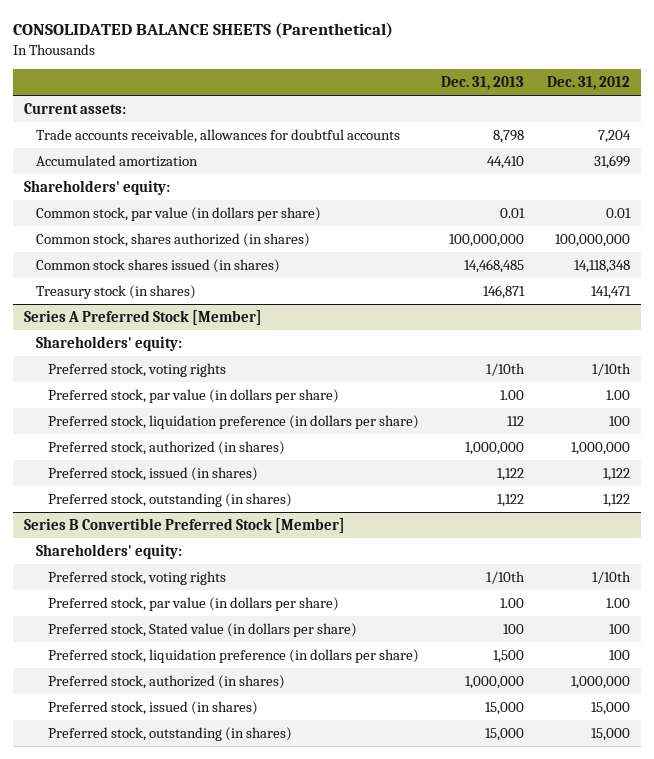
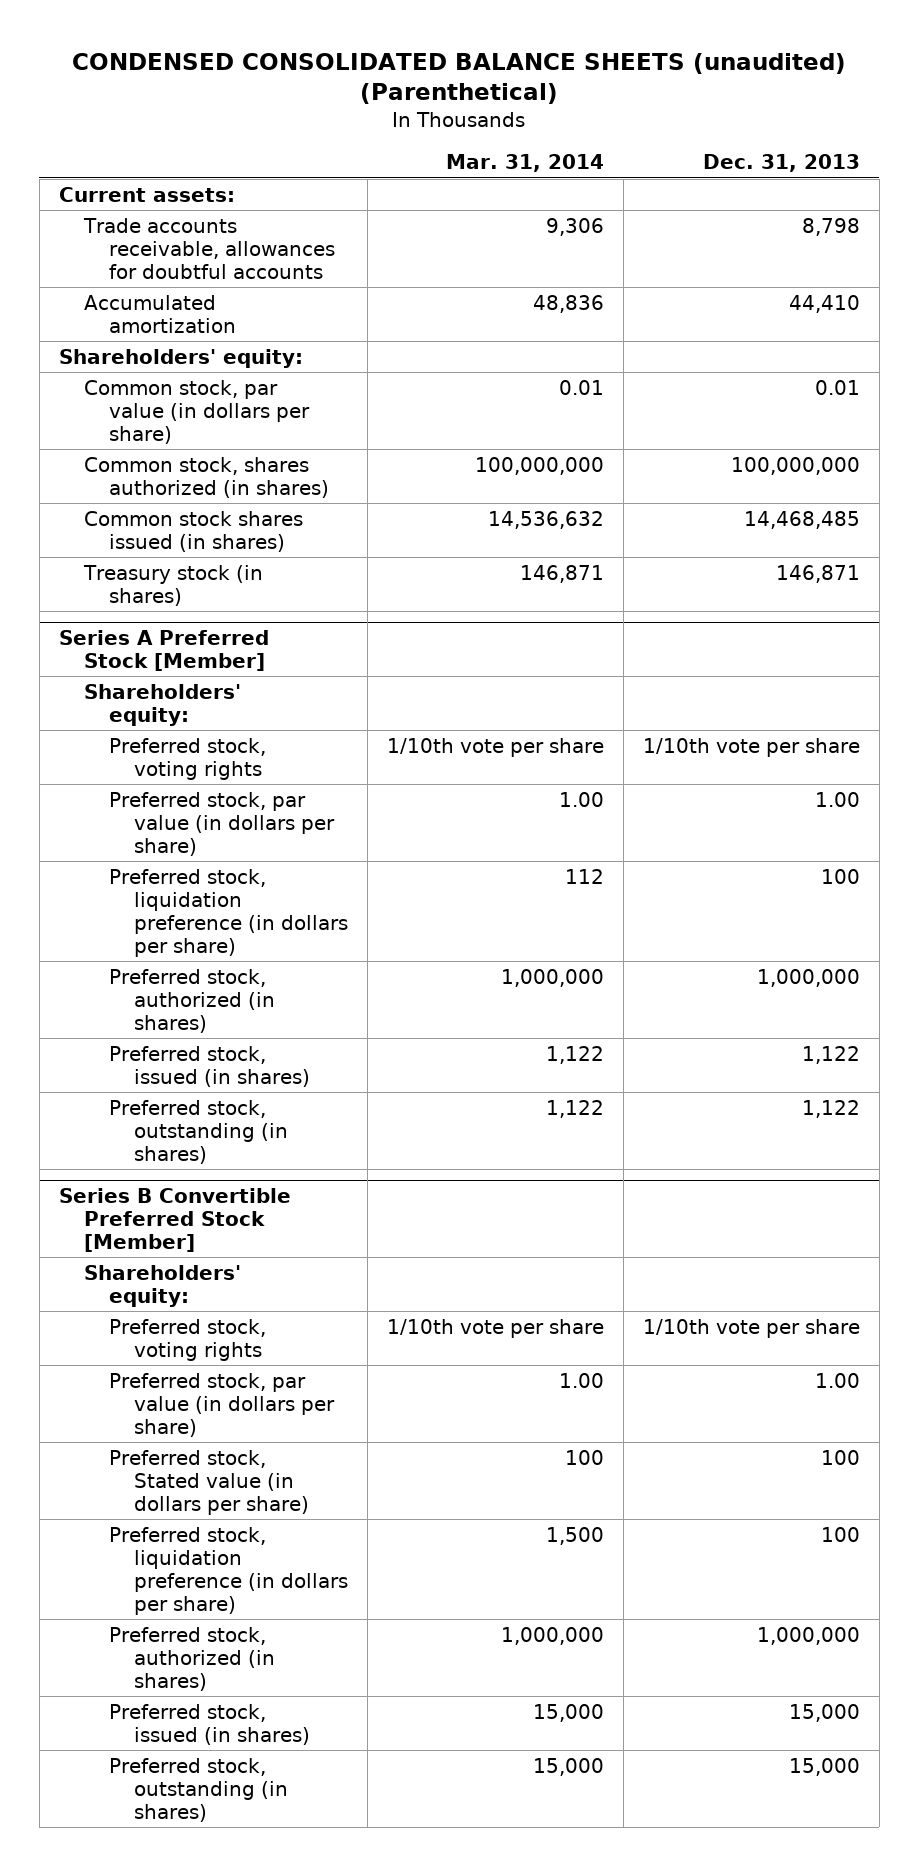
[13,22,394,39] CONSOLIDATED BALANCE SHEETS (Parenthetical) -> [72,52,847,105] CONDENSED CONSOLIDATED BALANCE SHEETS (unaudited) (Parenthetical)
[546,75,630,90] Dec. 31, 2012 -> none
none -> [446,154,605,173] Mar. 31, 2014
[486,362,526,376] 1/10th -> [642,737,860,757] 1/10th vote per share
[507,415,525,426] 112 -> [820,868,860,884] 100
[486,570,526,584] 1/10th -> [642,1318,860,1338] 1/10th vote per share
[493,649,525,663] 1,500 -> [820,1526,860,1542] 100

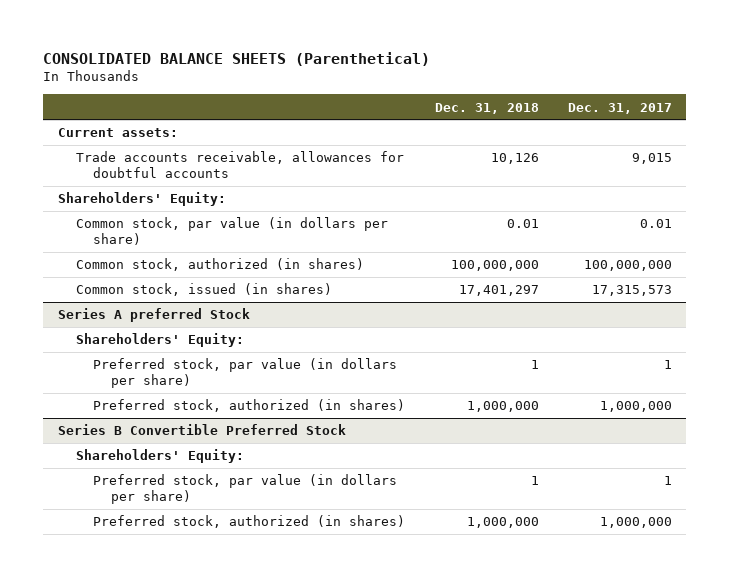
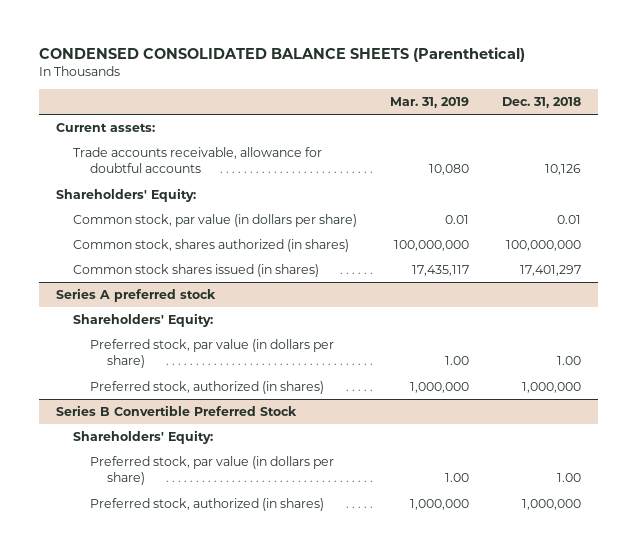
[43,51,431,66] CONSOLIDATED BALANCE SHEETS (Parenthetical) -> [39,47,526,63] CONDENSED CONSOLIDATED BALANCE SHEETS (Parenthetical)
[567,102,672,114] Dec. 31, 2017 -> none
none -> [390,96,470,108] Mar. 31, 2019
[75,151,404,179] Trade accounts receivable, allowances for doubtful accounts -> [72,146,322,174] Trade accounts receivable, allowance for doubtful accounts
[75,258,364,272] Common stock, authorized (in shares) -> [72,238,349,252] Common stock, shares authorized (in shares)
[75,283,332,297] Common stock, issued (in shares) -> [72,263,319,277] Common stock shares issued (in shares)
[57,308,250,323] Series A preferred Stock -> [55,287,216,302] Series A preferred stock
[530,360,539,370] 1 -> [557,356,582,366] 1.00
[530,476,539,486] 1 -> [557,473,582,483] 1.00

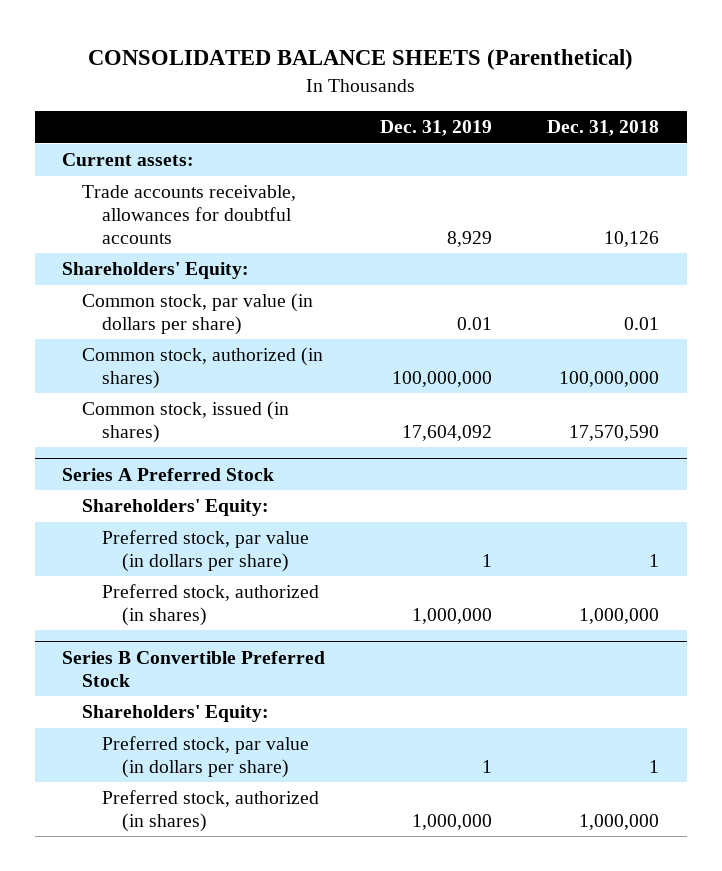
[39,47,526,63] CONDENSED CONSOLIDATED BALANCE SHEETS (Parenthetical) -> [87,49,633,71] CONSOLIDATED BALANCE SHEETS (Parenthetical)
[390,96,470,108] Mar. 31, 2019 -> none
none -> [380,120,493,137] Dec. 31, 2019
[72,146,322,174] Trade accounts receivable, allowance for doubtful accounts -> [82,185,297,245] Trade accounts receivable, allowances for doubtful accounts
[72,238,349,252] Common stock, shares authorized (in shares) -> [82,347,324,390] Common stock, authorized (in shares)
[72,263,319,277] Common stock shares issued (in shares) -> [82,401,290,444] Common stock, issued (in shares)
[520,264,582,276] 17,401,297 -> [569,425,660,442] 17,570,590
[55,287,216,302] Series A preferred stock -> [62,467,275,481] Series A Preferred Stock
[557,356,582,366] 1.00 -> [649,554,660,568] 1
[557,473,582,483] 1.00 -> [649,760,660,774] 1

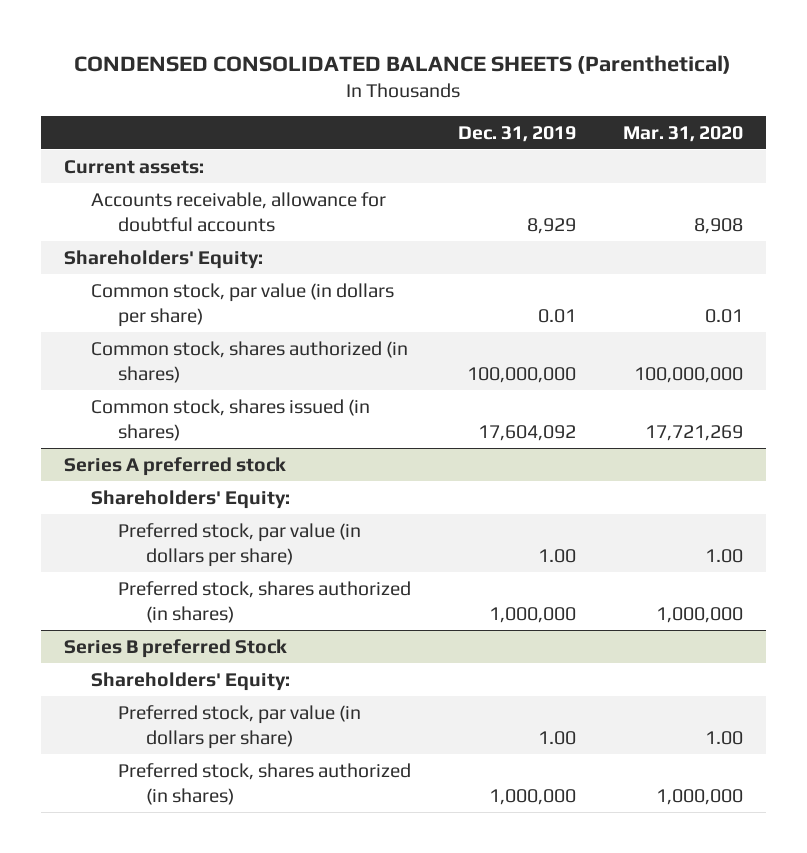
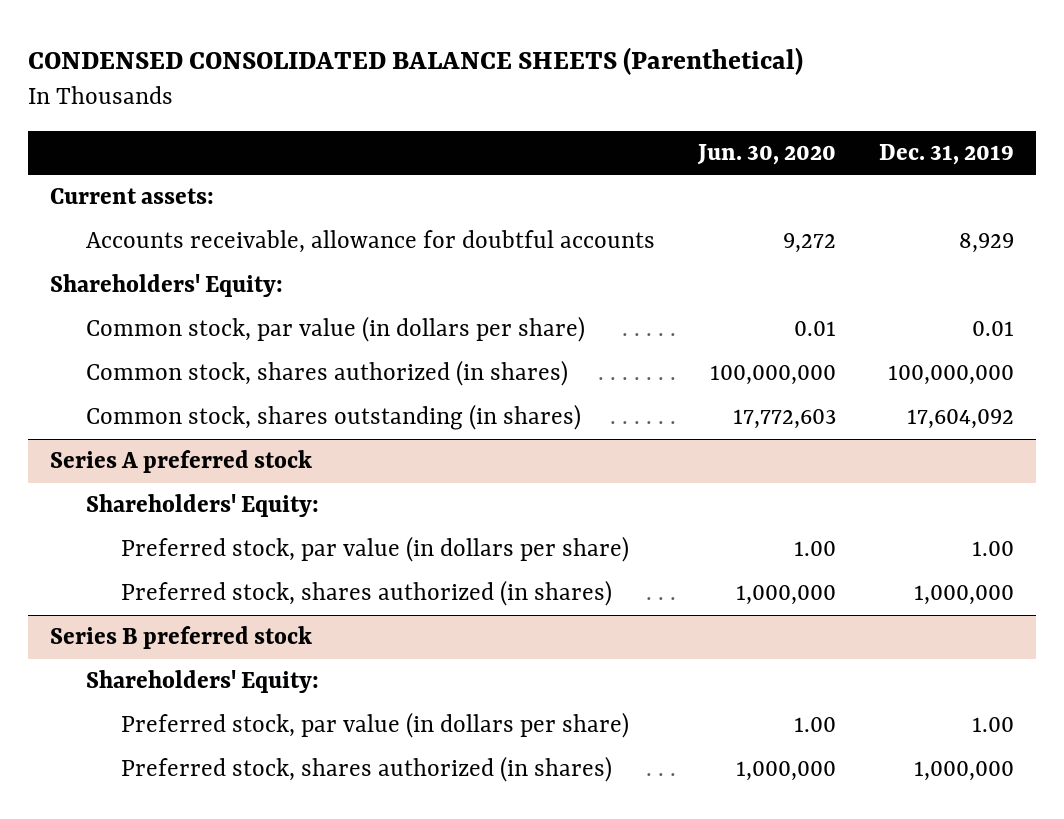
[622,125,743,142] Mar. 31, 2020 -> none
none -> [696,143,836,165] Jun. 30, 2020
[91,398,371,441] Common stock, shares issued (in shares) -> [85,404,581,431] Common stock, shares outstanding (in shares)
[64,638,288,658] Series B preferred Stock -> [49,626,312,650] Series B preferred stock

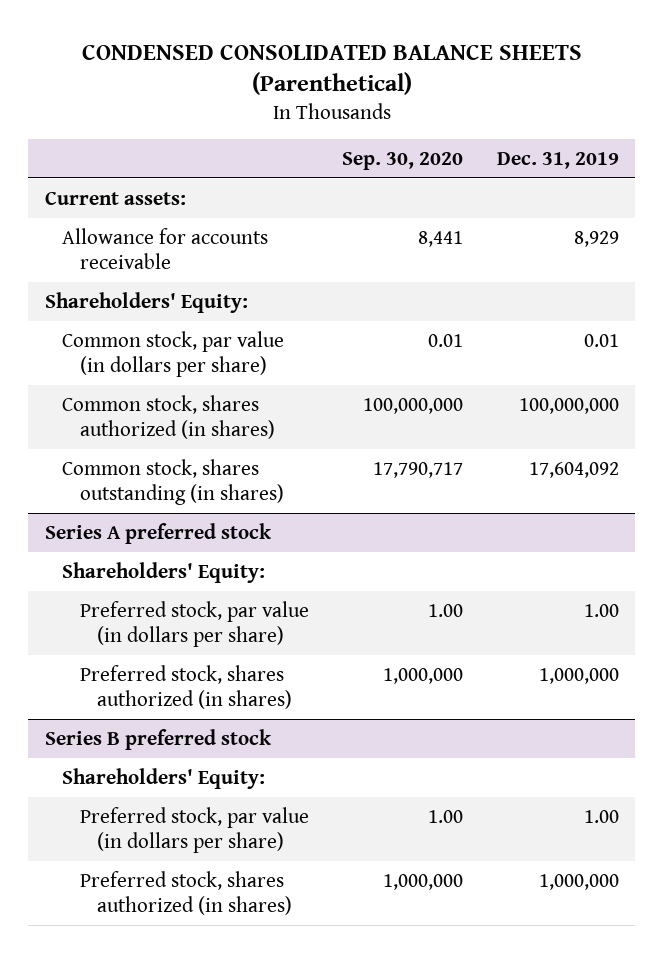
[696,143,836,165] Jun. 30, 2020 -> none
none -> [342,151,464,170] Sep. 30, 2020
[85,230,655,254] Accounts receivable, allowance for doubtful accounts -> [62,227,269,269] Allowance for accounts receivable

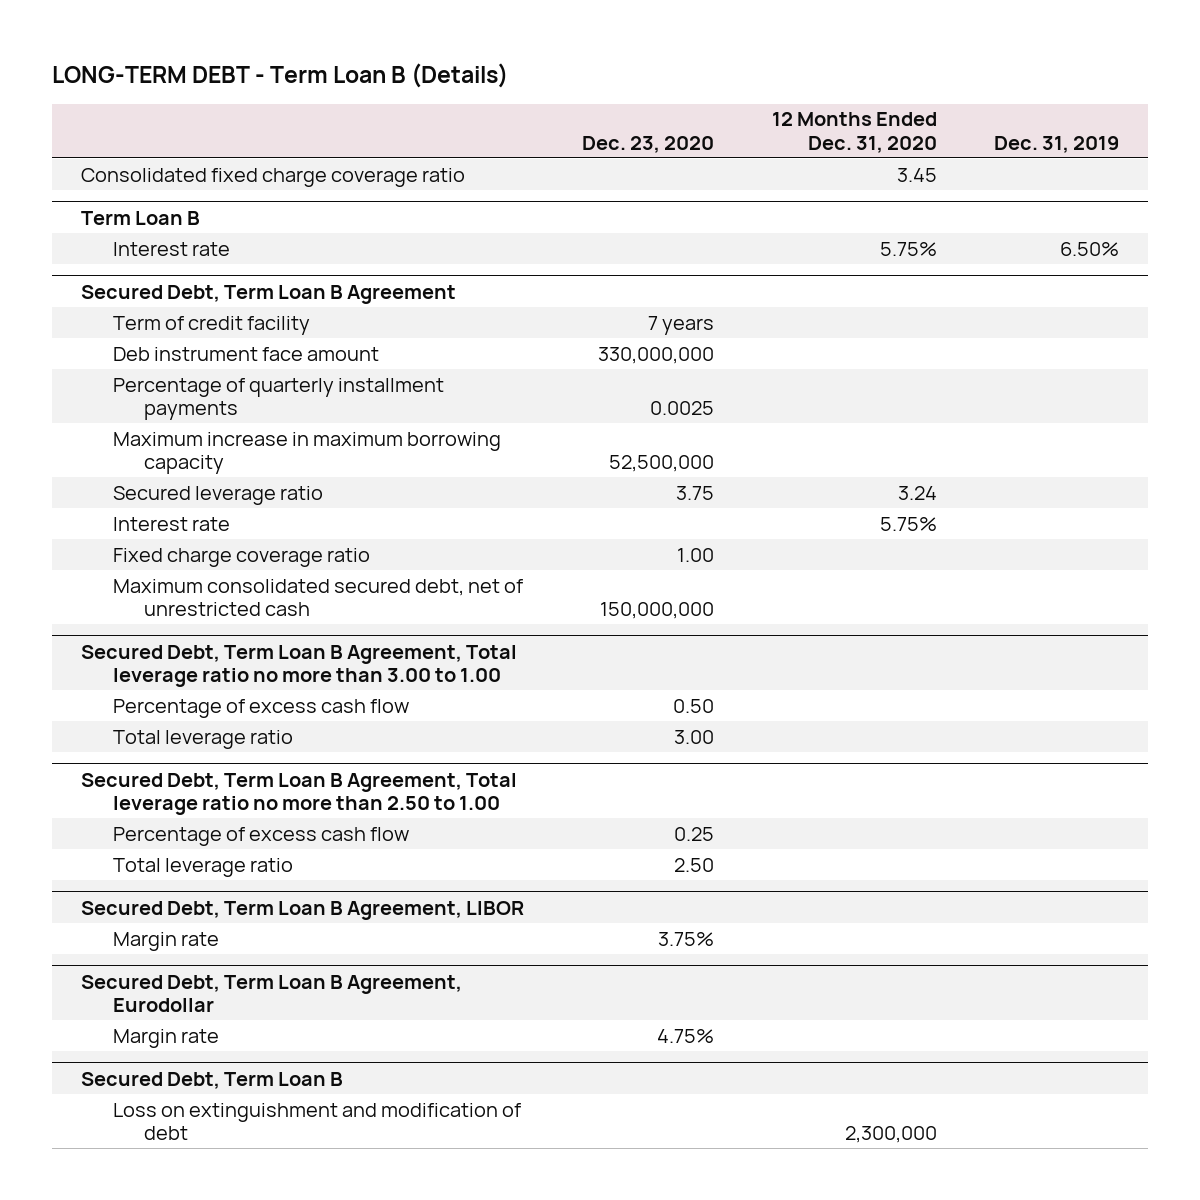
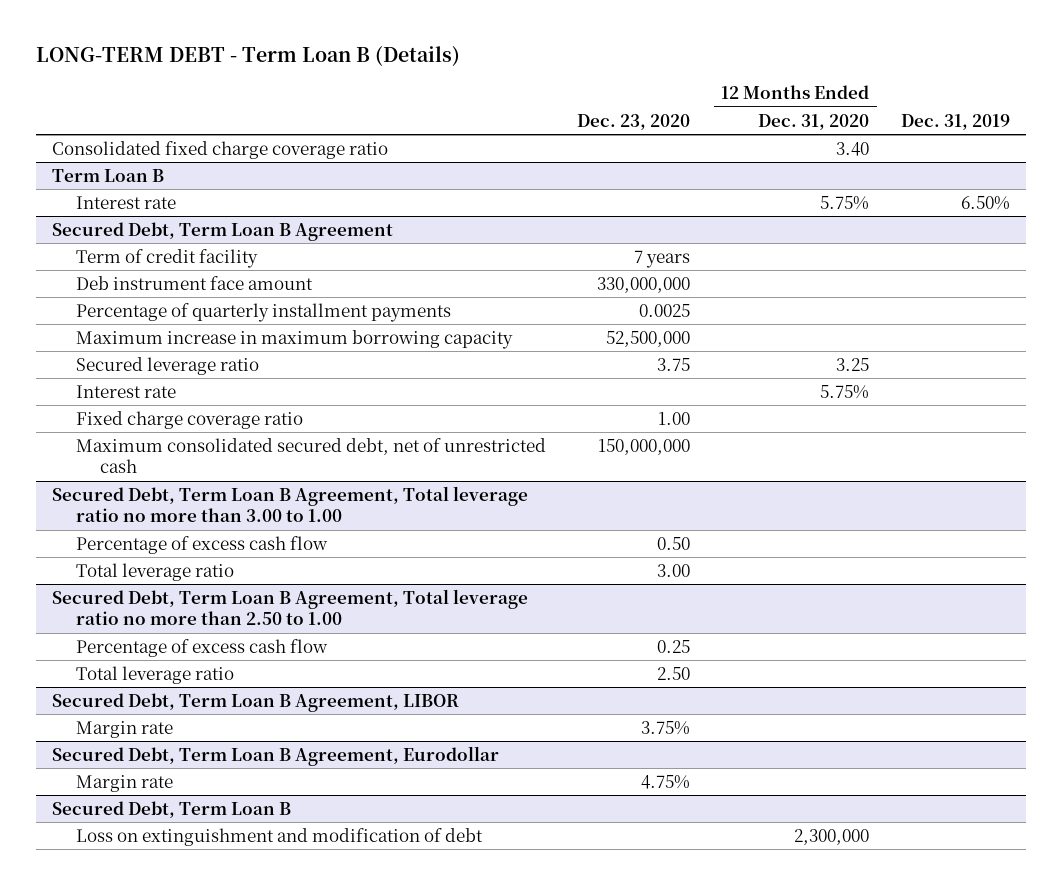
[896,167,937,182] 3.45 -> [836,141,870,156] 3.40
[897,485,937,500] 3.24 -> [836,357,870,371] 3.25

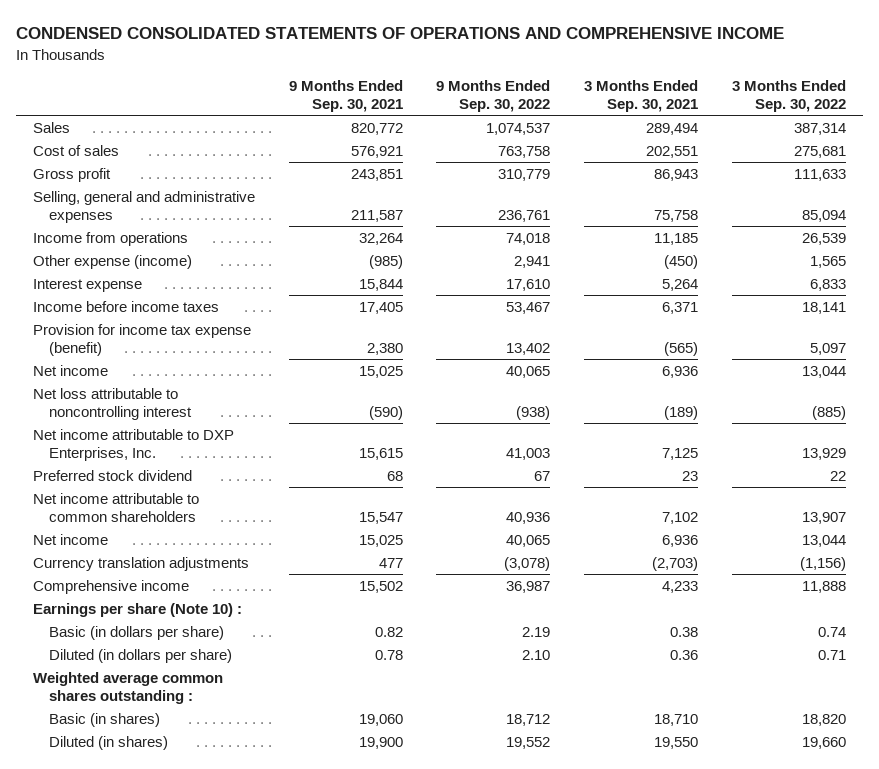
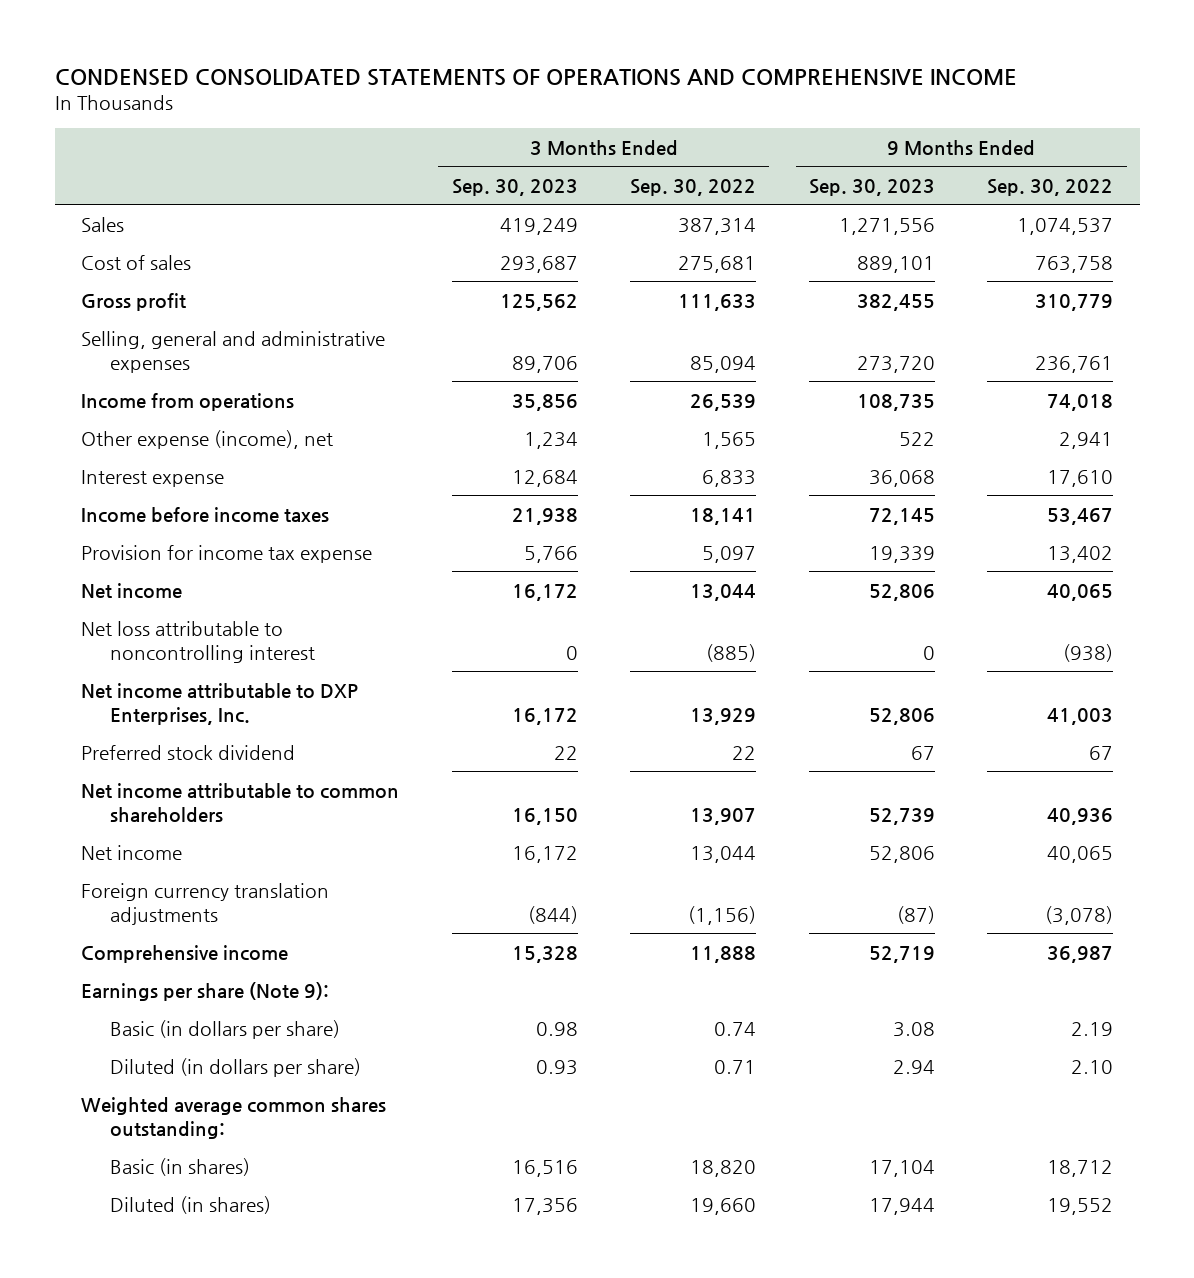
[288,80,403,113] 9 Months Ended Sep. 30, 2021 -> none
[584,80,699,113] 3 Months Ended Sep. 30, 2021 -> none
none -> [451,178,578,196] Sep. 30, 2023
none -> [808,178,935,196] Sep. 30, 2023
[33,254,193,269] Other expense (income) -> [80,429,333,449] Other expense (income), net
[33,323,252,356] Provision for income tax expense (benefit) -> [80,544,372,563] Provision for income tax expense
[33,556,250,571] Currency translation adjustments -> [80,882,329,925] Foreign currency translation adjustments
[33,602,243,617] Earnings per share (Note 10) : -> [80,981,329,1001] Earnings per share (Note 9):
[33,671,224,704] Weighted average common shares outstanding : -> [80,1096,386,1139] Weighted average common shares outstanding:

